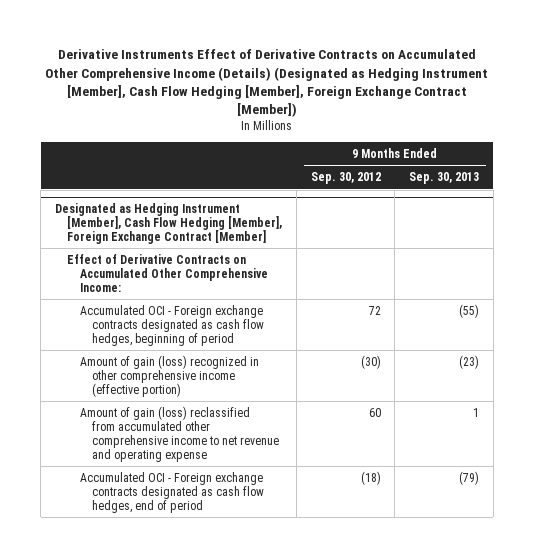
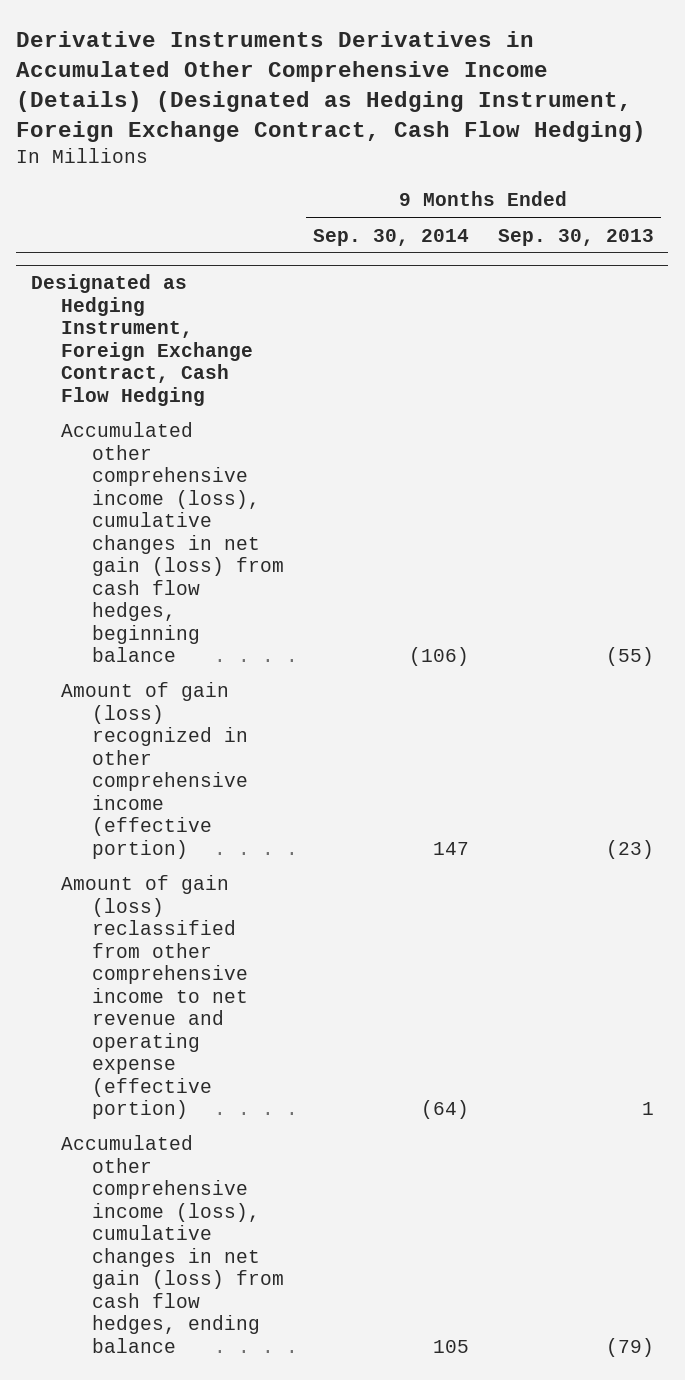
[45,49,489,118] Derivative Instruments Effect of Derivative Contracts on Accumulated Other Comprehensive Income (Details) (Designated as Hedging Instrument [Member], Cash Flow Hedging [Member], Foreign Exchange Contract [Member]) -> [16,30,647,142] Derivative Instruments Derivatives in Accumulated Other Comprehensive Income (Details) (Designated as Hedging Instrument, Foreign Exchange Contract, Cash Flow Hedging)
[310,172,381,185] Sep. 30, 2012 -> none
none -> [312,228,469,246] Sep. 30, 2014
[67,253,268,292] Effect of Derivative Contracts on Accumulated Other Comprehensive Income: -> none
[55,202,283,244] Designated as Hedging Instrument [Member], Cash Flow Hedging [Member], Foreign Exchange Contract [Member] -> [30,274,254,406] Designated as Hedging Instrument, Foreign Exchange Contract, Cash Flow Hedging
[79,304,265,346] Accumulated OCI - Foreign exchange contracts designated as cash flow hedges, beginning of period -> [61,422,284,663] Accumulated other comprehensive income (loss), cumulative changes in net gain (loss) from cash flow hedges, beginning balance
[79,405,280,462] Amount of gain (loss) reclassified from accumulated other comprehensive income to net revenue and operating expense -> [61,875,248,1120] Amount of gain (loss) reclassified from other comprehensive income to net revenue and operating expense (effective portion)
[79,471,265,513] Accumulated OCI - Foreign exchange contracts designated as cash flow hedges, end of period -> [61,1135,284,1353] Accumulated other comprehensive income (loss), cumulative changes in net gain (loss) from cash flow hedges, ending balance

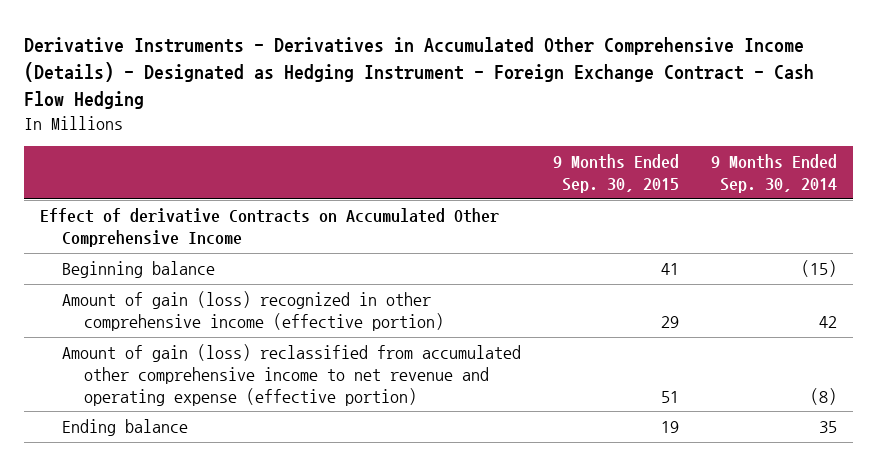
[16,30,647,142] Derivative Instruments Derivatives in Accumulated Other Comprehensive Income (Details) (Designated as Hedging Instrument, Foreign Exchange Contract, Cash Flow Hedging) -> [24,37,815,110] Derivative Instruments - Derivatives in Accumulated Other Comprehensive Income (Details) - Designated as Hedging Instrument - Foreign Exchange Contract - Cash Flow Hedging
[497,228,654,246] Sep. 30, 2013 -> none
none -> [552,154,679,193] 9 Months Ended Sep. 30, 2015
[30,274,254,406] Designated as Hedging Instrument, Foreign Exchange Contract, Cash Flow Hedging -> none
[61,422,284,663] Accumulated other comprehensive income (loss), cumulative changes in net gain (loss) from cash flow hedges, beginning balance -> none
[61,1135,284,1353] Accumulated other comprehensive income (loss), cumulative changes in net gain (loss) from cash flow hedges, ending balance -> none
none -> [40,208,500,247] Effect of derivative Contracts on Accumulated Other Comprehensive Income
none -> [62,261,216,279] Beginning balance
[432,841,469,855] 147 -> [818,315,837,328] 42
[61,875,248,1120] Amount of gain (loss) reclassified from other comprehensive income to net revenue and operating expense (effective portion) -> [62,344,522,406] Amount of gain (loss) reclassified from accumulated other comprehensive income to net revenue and operating expense (effective portion)
[420,1100,469,1120] (64) -> [809,387,837,405] (8)
none -> [62,419,189,437] Ending balance

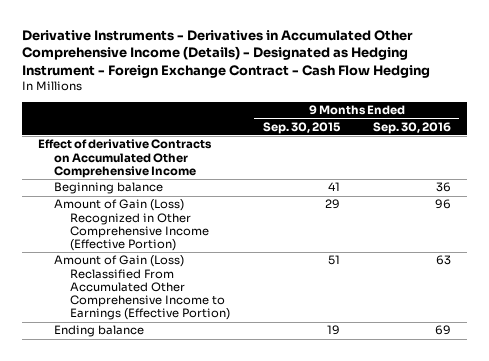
[710,154,837,193] 9 Months Ended Sep. 30, 2014 -> none
none -> [372,121,451,134] Sep. 30, 2016
[62,291,445,331] Amount of gain (loss) recognized in other comprehensive income (effective portion) -> [53,199,209,252] Amount of Gain (Loss) Recognized in Other Comprehensive Income (Effective Portion)
[62,344,522,406] Amount of gain (loss) reclassified from accumulated other comprehensive income to net revenue and operating expense (effective portion) -> [53,255,230,321] Amount of Gain (Loss) Reclassified From Accumulated Other Comprehensive Income to Earnings (Effective Portion)

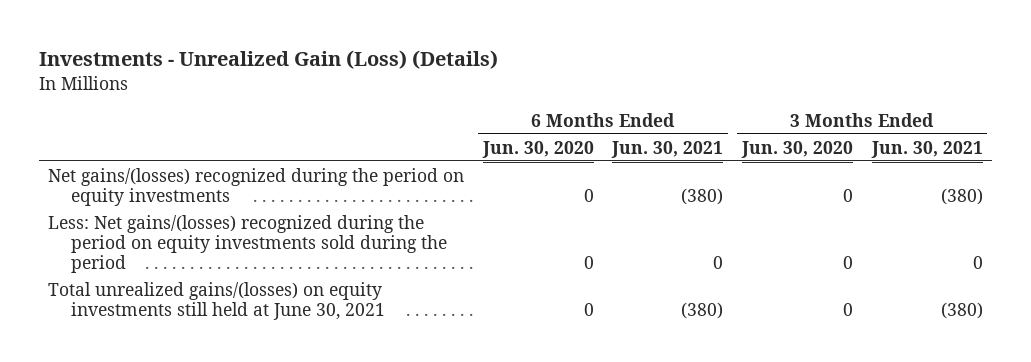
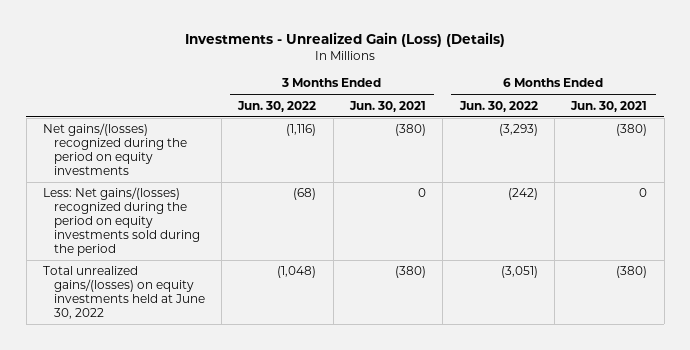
[481,140,594,158] Jun. 30, 2020 -> none
[740,140,853,158] Jun. 30, 2020 -> none
none -> [237,100,317,112] Jun. 30, 2022
none -> [458,100,538,112] Jun. 30, 2022
[47,281,386,320] Total unrealized gains/(losses) on equity investments still held at June 30, 2021 -> [42,266,205,319] Total unrealized gains/(losses) on equity investments held at June 30, 2022

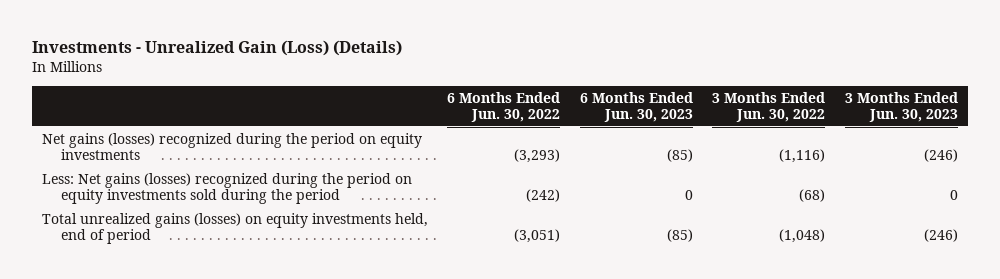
[348,100,426,112] Jun. 30, 2021 -> none
[570,100,648,112] Jun. 30, 2021 -> none
none -> [579,91,693,122] 6 Months Ended Jun. 30, 2023
none -> [845,91,959,122] 3 Months Ended Jun. 30, 2023
[42,123,187,175] Net gains/(losses) recognized during the period on equity investments -> [41,132,422,160] Net gains (losses) recognized during the period on equity investments
[42,187,200,256] Less: Net gains/(losses) recognized during the period on equity investments sold during the period -> [41,172,412,204] Less: Net gains (losses) recognized during the period on equity investments sold during the period
[42,266,205,319] Total unrealized gains/(losses) on equity investments held at June 30, 2022 -> [41,212,428,244] Total unrealized gains (losses) on equity investments held, end of period

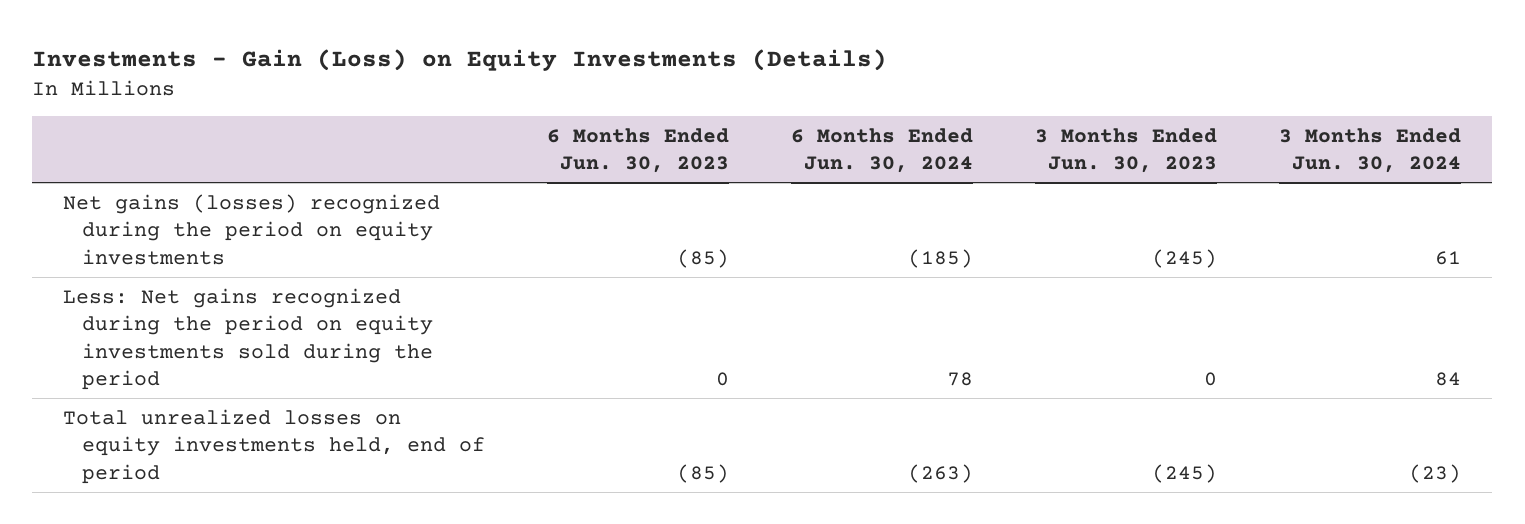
[31,40,402,57] Investments - Unrealized Gain (Loss) (Details) -> [32,48,888,71] Investments - Gain (Loss) on Equity Investments (Details)
[447,91,561,122] 6 Months Ended Jun. 30, 2022 -> none
[712,91,826,122] 3 Months Ended Jun. 30, 2022 -> none
none -> [790,127,973,174] 6 Months Ended Jun. 30, 2024
none -> [1279,127,1462,174] 3 Months Ended Jun. 30, 2024
[924,148,959,162] (246) -> [1152,248,1218,268] (245)
[41,172,412,204] Less: Net gains (losses) recognized during the period on equity investments sold during the period -> [63,287,433,391] Less: Net gains recognized during the period on equity investments sold during the period
[41,212,428,244] Total unrealized gains (losses) on equity investments held, end of period -> [63,408,485,484] Total unrealized losses on equity investments held, end of period
[924,228,959,242] (246) -> [1152,463,1218,483] (245)

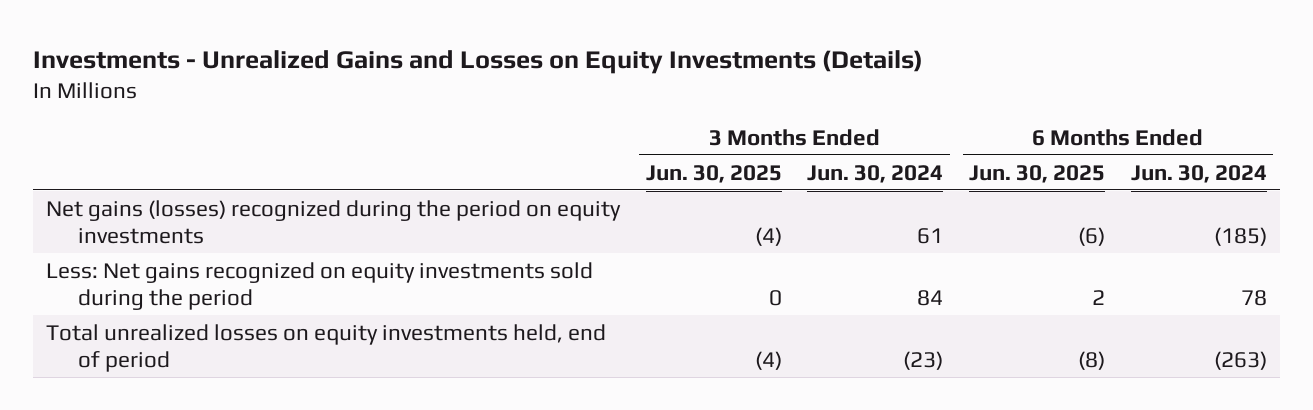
[32,48,888,71] Investments - Gain (Loss) on Equity Investments (Details) -> [33,49,924,74] Investments - Unrealized Gains and Losses on Equity Investments (Details)
[546,127,729,174] 6 Months Ended Jun. 30, 2023 -> none
[1035,127,1218,174] 3 Months Ended Jun. 30, 2023 -> none
none -> [645,164,782,183] Jun. 30, 2025
none -> [969,164,1106,183] Jun. 30, 2025
[63,287,433,391] Less: Net gains recognized during the period on equity investments sold during the period -> [45,261,593,311] Less: Net gains recognized on equity investments sold during the period

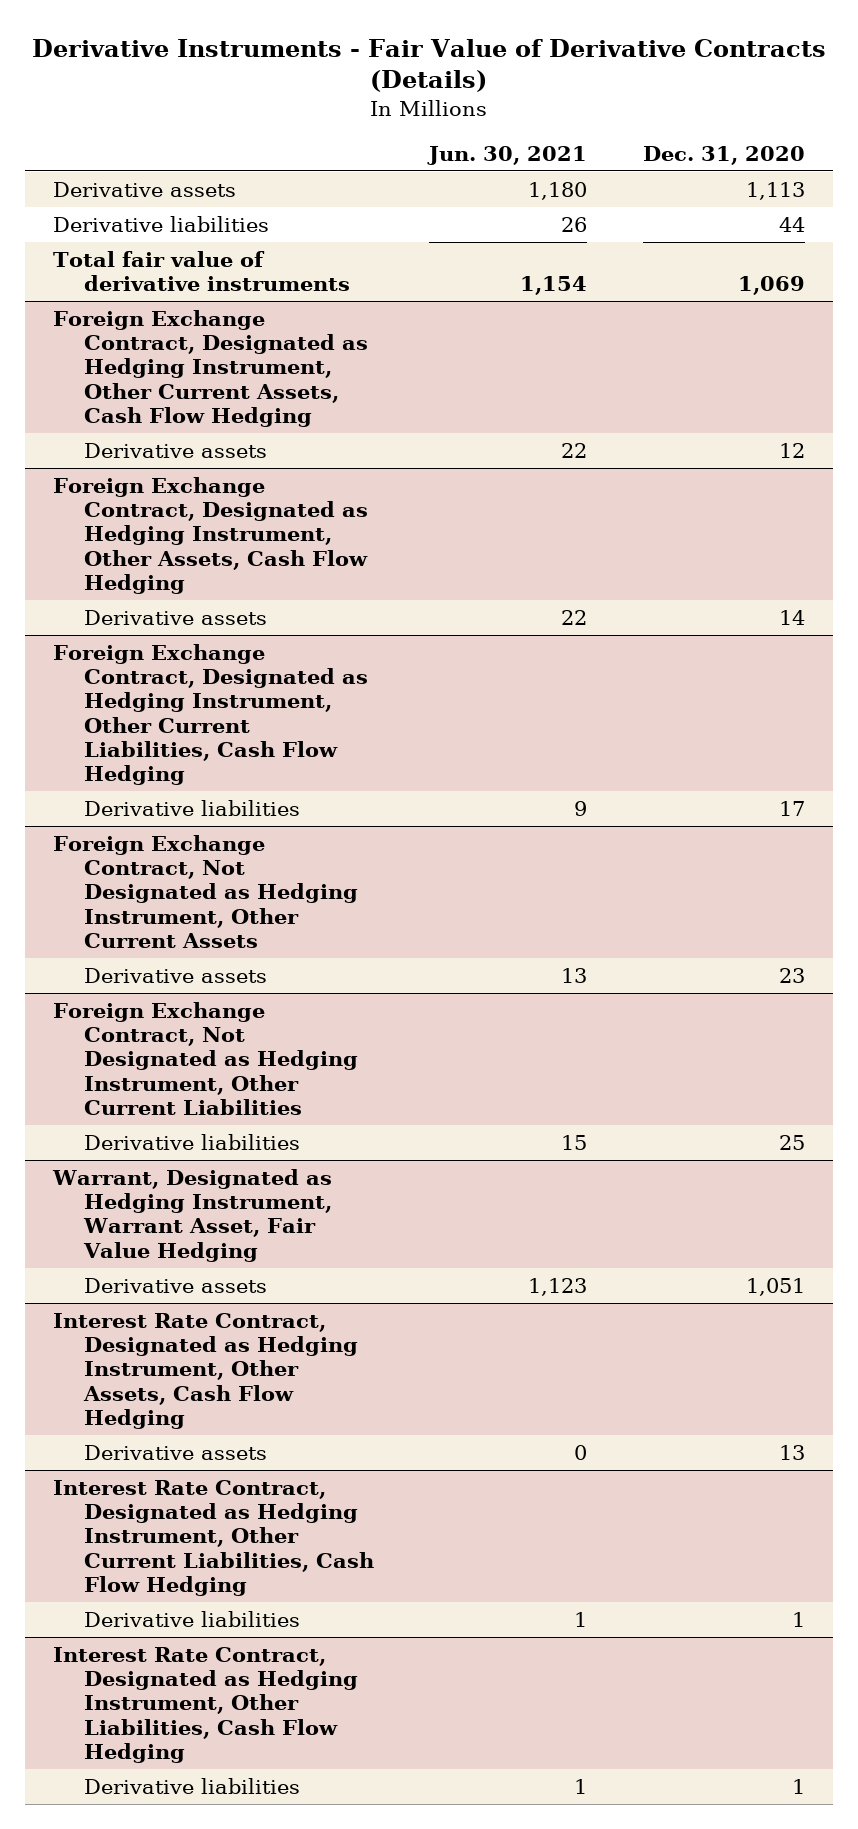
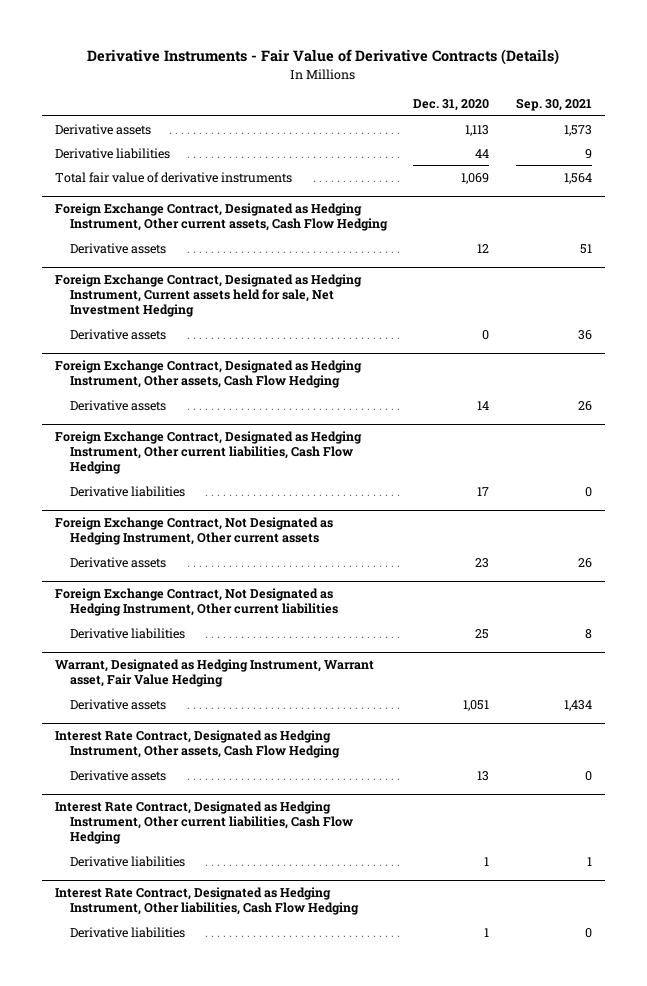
[427,145,588,165] Jun. 30, 2021 -> none
none -> [515,98,592,112] Sep. 30, 2021
[53,309,368,427] Foreign Exchange Contract, Designated as Hedging Instrument, Other Current Assets, Cash Flow Hedging -> [54,203,388,232] Foreign Exchange Contract, Designated as Hedging Instrument, Other current assets, Cash Flow Hedging
none -> [54,274,362,318] Foreign Exchange Contract, Designated as Hedging Instrument, Current assets held for sale, Net Investment Hedging
none -> [69,328,166,340] Derivative assets
[53,476,368,594] Foreign Exchange Contract, Designated as Hedging Instrument, Other Assets, Cash Flow Hedging -> [54,360,362,389] Foreign Exchange Contract, Designated as Hedging Instrument, Other assets, Cash Flow Hedging
[53,643,368,786] Foreign Exchange Contract, Designated as Hedging Instrument, Other Current Liabilities, Cash Flow Hedging -> [54,431,362,475] Foreign Exchange Contract, Designated as Hedging Instrument, Other current liabilities, Cash Flow Hedging
[53,834,358,948] Foreign Exchange Contract, Not Designated as Hedging Instrument, Other Current Assets -> [54,517,333,546] Foreign Exchange Contract, Not Designated as Hedging Instrument, Other current assets
[53,1001,358,1115] Foreign Exchange Contract, Not Designated as Hedging Instrument, Other Current Liabilities -> [54,588,338,617] Foreign Exchange Contract, Not Designated as Hedging Instrument, Other current liabilities
[52,1168,333,1262] Warrant, Designated as Hedging Instrument, Warrant Asset, Fair Value Hedging -> [54,659,374,688] Warrant, Designated as Hedging Instrument, Warrant asset, Fair Value Hedging
[53,1312,358,1429] Interest Rate Contract, Designated as Hedging Instrument, Other Assets, Cash Flow Hedging -> [54,730,340,759] Interest Rate Contract, Designated as Hedging Instrument, Other assets, Cash Flow Hedging
[53,1479,374,1596] Interest Rate Contract, Designated as Hedging Instrument, Other Current Liabilities, Cash Flow Hedging -> [54,801,353,845] Interest Rate Contract, Designated as Hedging Instrument, Other current liabilities, Cash Flow Hedging
[53,1646,358,1763] Interest Rate Contract, Designated as Hedging Instrument, Other Liabilities, Cash Flow Hedging -> [54,887,359,916] Interest Rate Contract, Designated as Hedging Instrument, Other liabilities, Cash Flow Hedging

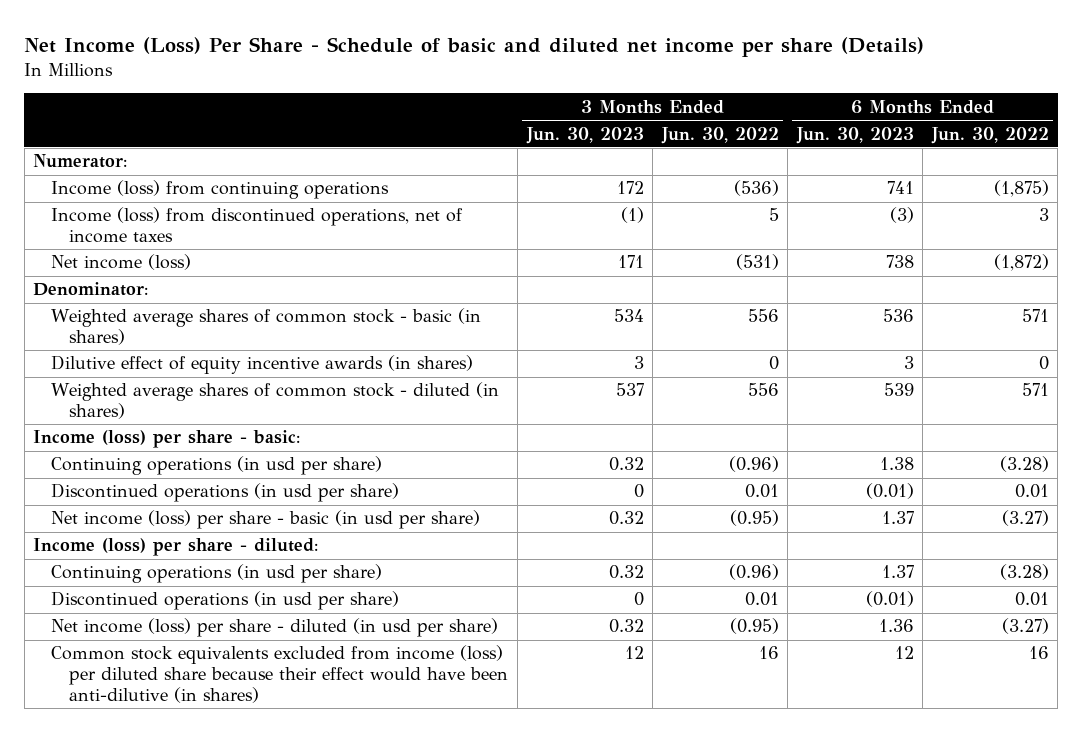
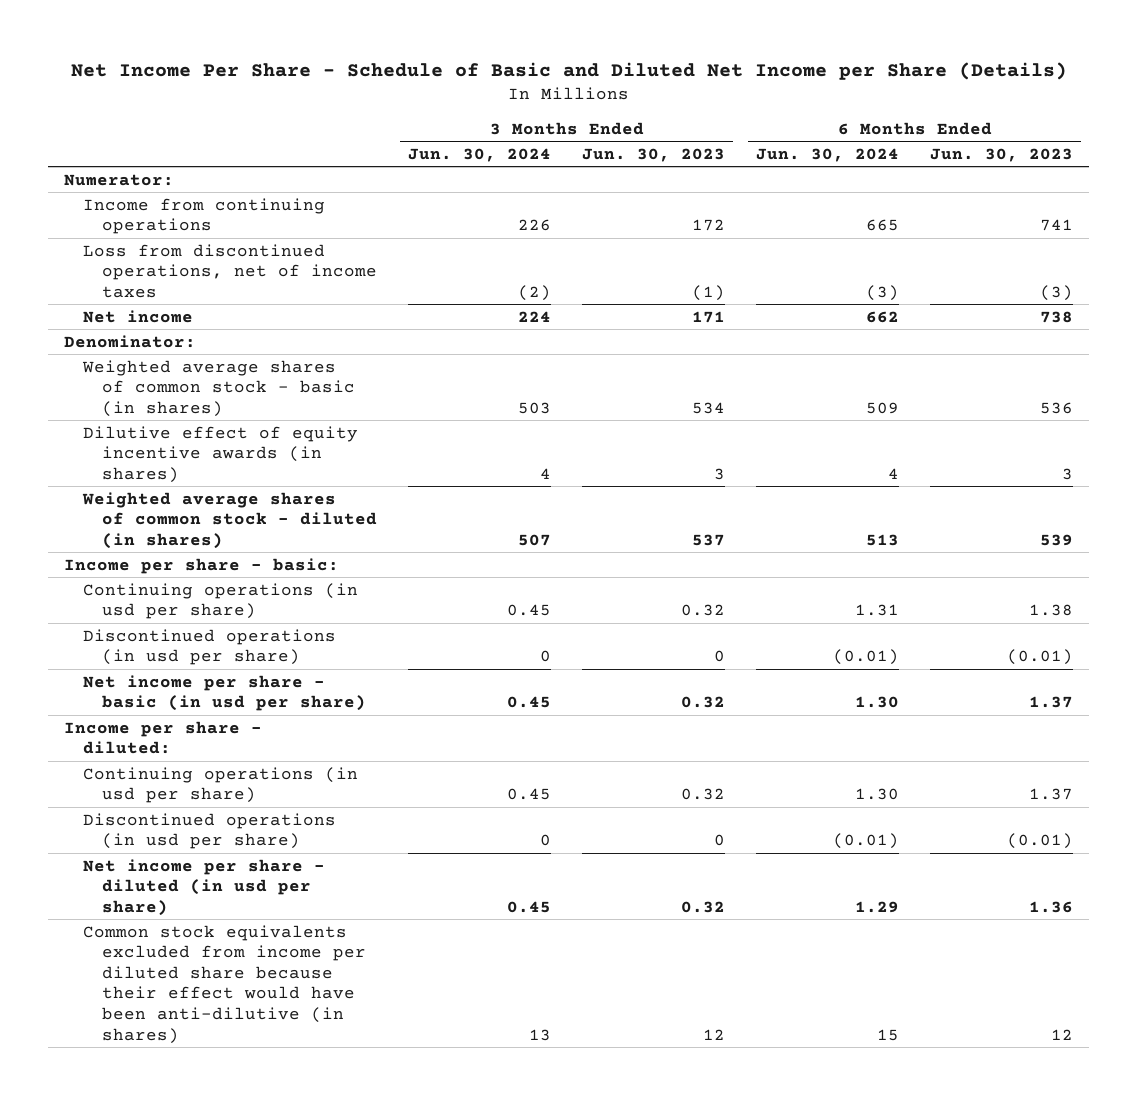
[24,36,925,57] Net Income (Loss) Per Share - Schedule of basic and diluted net income per share (Details) -> [70,61,1067,80] Net Income Per Share - Schedule of Basic and Diluted Net Income per Share (Details)
[660,126,779,144] Jun. 30, 2022 -> none
[930,126,1049,144] Jun. 30, 2022 -> none
none -> [408,147,552,162] Jun. 30, 2024
none -> [756,147,900,162] Jun. 30, 2024
[51,180,390,200] Income (loss) from continuing operations -> [83,197,326,235] Income from continuing operations
[51,207,464,243] Income (loss) from discontinued operations, net of income taxes -> [83,243,378,298] Loss from discontinued operations, net of income taxes
[51,254,192,271] Net income (loss) -> [83,309,194,323] Net income
[33,430,301,449] Income (loss) per share - basic: -> [64,557,340,574] Income per share - basic:
[51,510,481,530] Net income (loss) per share - basic (in usd per share) -> [83,674,367,712] Net income per share - basic (in usd per share)
[33,538,319,557] Income (loss) per share - diluted: -> [64,720,263,755] Income per share - diluted:
[51,618,499,638] Net income (loss) per share - diluted (in usd per share) -> [83,858,326,916] Net income per share - diluted (in usd per share)
[51,645,509,703] Common stock equivalents excluded from income (loss) per diluted share because their effect would have been anti-dilutive (in shares) -> [83,924,367,1044] Common stock equivalents excluded from income per diluted share because their effect would have been anti-dilutive (in shares)

